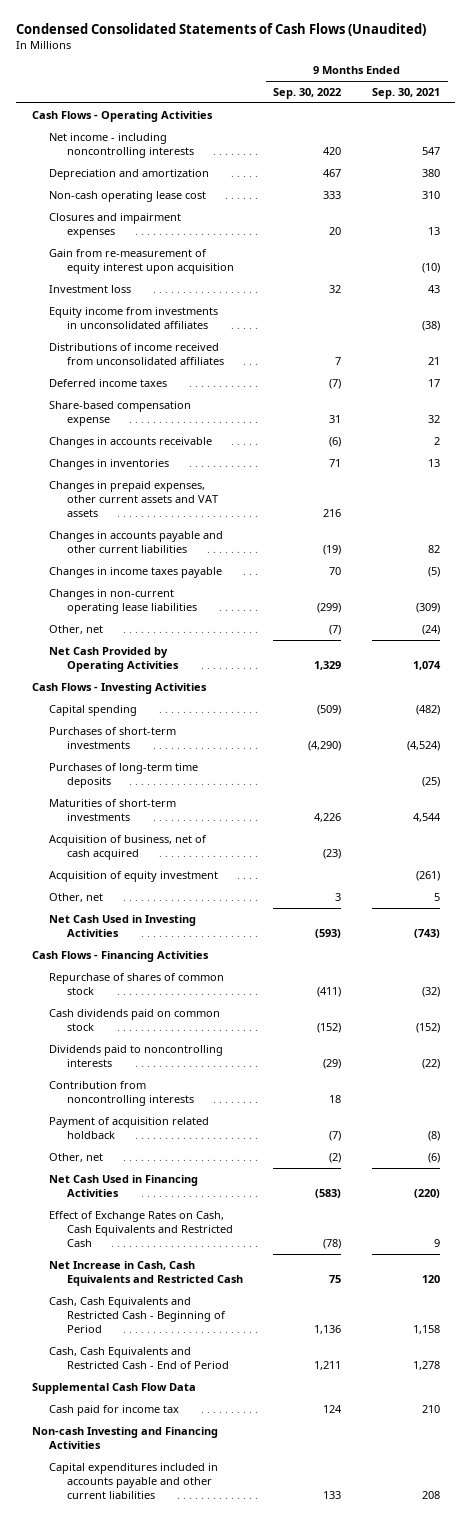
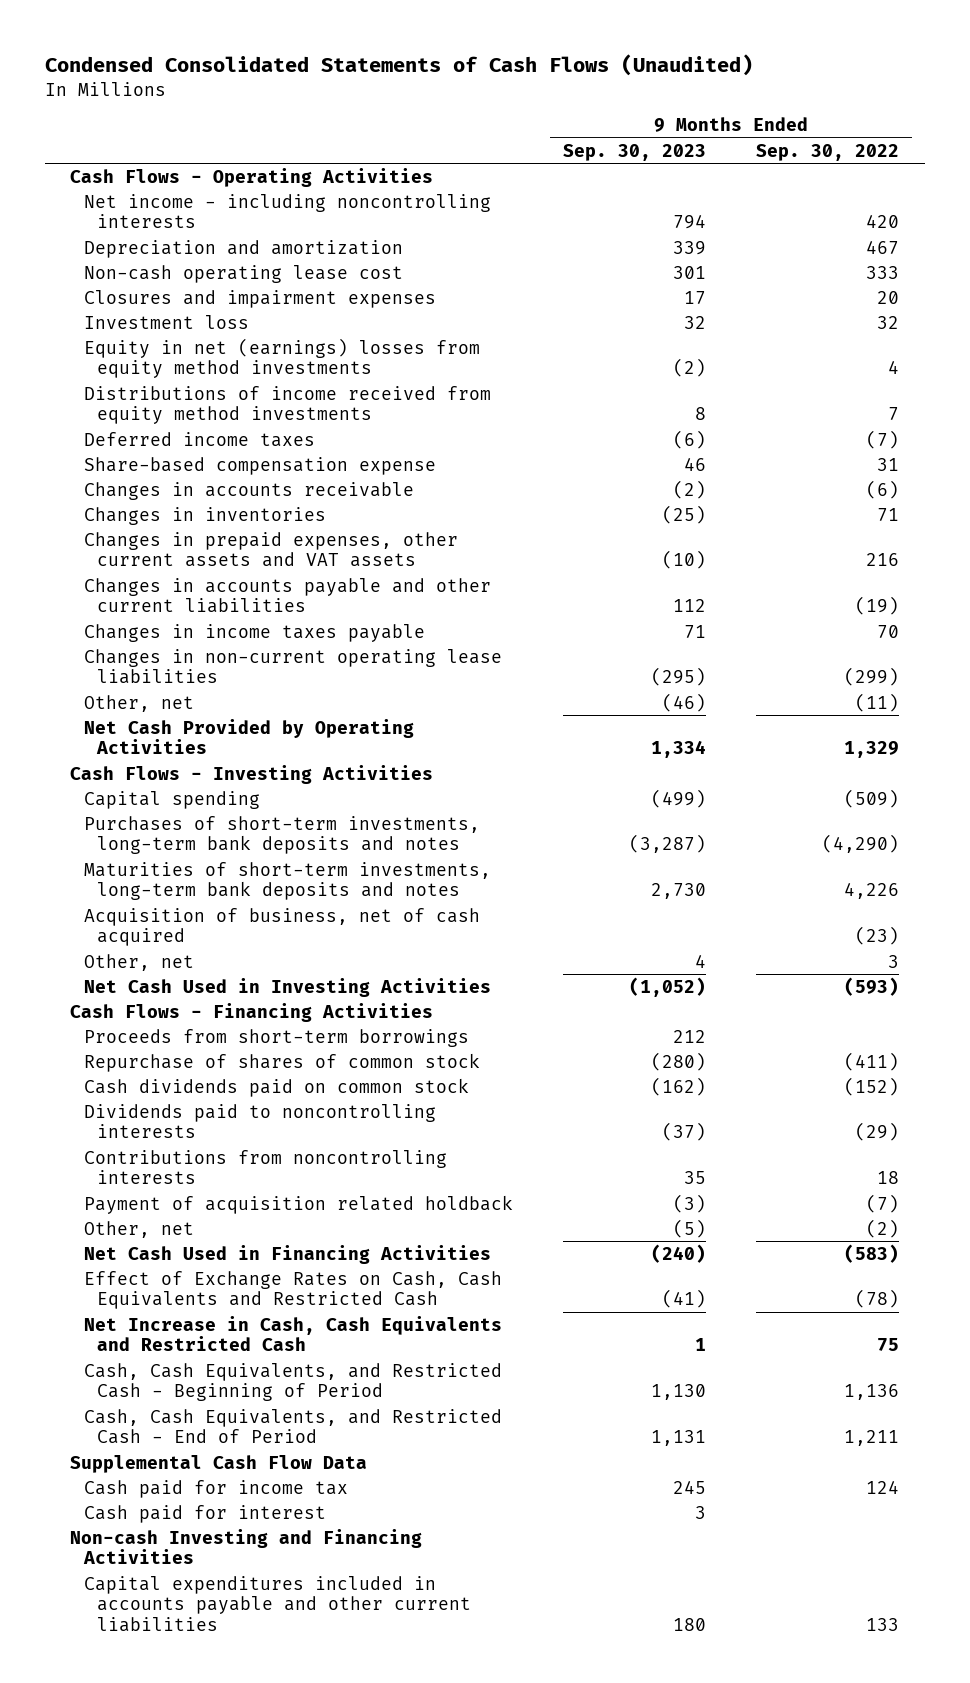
[371,88,440,100] Sep. 30, 2021 -> none
none -> [563,143,707,161] Sep. 30, 2023
[49,248,234,274] Gain from re-measurement of equity interest upon acquisition -> none
[49,306,219,329] Equity income from investments in unconsolidated affiliates -> none
none -> [83,337,480,379] Equity in net (earnings) losses from equity method investments
[49,342,224,365] Distributions of income received from unconsolidated affiliates -> [83,385,491,425] Distributions of income received from equity method investments
[329,624,342,635] (7) -> [855,692,900,712] (11)
[49,762,199,788] Purchases of long-term time deposits -> none
[49,726,177,749] Purchases of short-term investments -> [83,815,480,855] Purchases of short-term investments, long-term bank deposits and notes
[49,798,177,821] Maturities of short-term investments -> [83,861,491,901] Maturities of short-term investments, long-term bank deposits and notes
[49,870,219,882] Acquisition of equity investment -> none
none -> [83,1028,469,1047] Proceeds from short-term borrowings
[49,1080,194,1106] Contribution from noncontrolling interests -> [83,1149,447,1185] Contributions from noncontrolling interests
[49,1296,226,1334] Cash, Cash Equivalents and Restricted Cash - Beginning of Period -> [83,1362,502,1402] Cash, Cash Equivalents, and Restricted Cash - Beginning of Period
[49,1346,229,1369] Cash, Cash Equivalents and Restricted Cash - End of Period -> [83,1408,502,1445] Cash, Cash Equivalents, and Restricted Cash - End of Period
none -> [83,1504,326,1523] Cash paid for interest

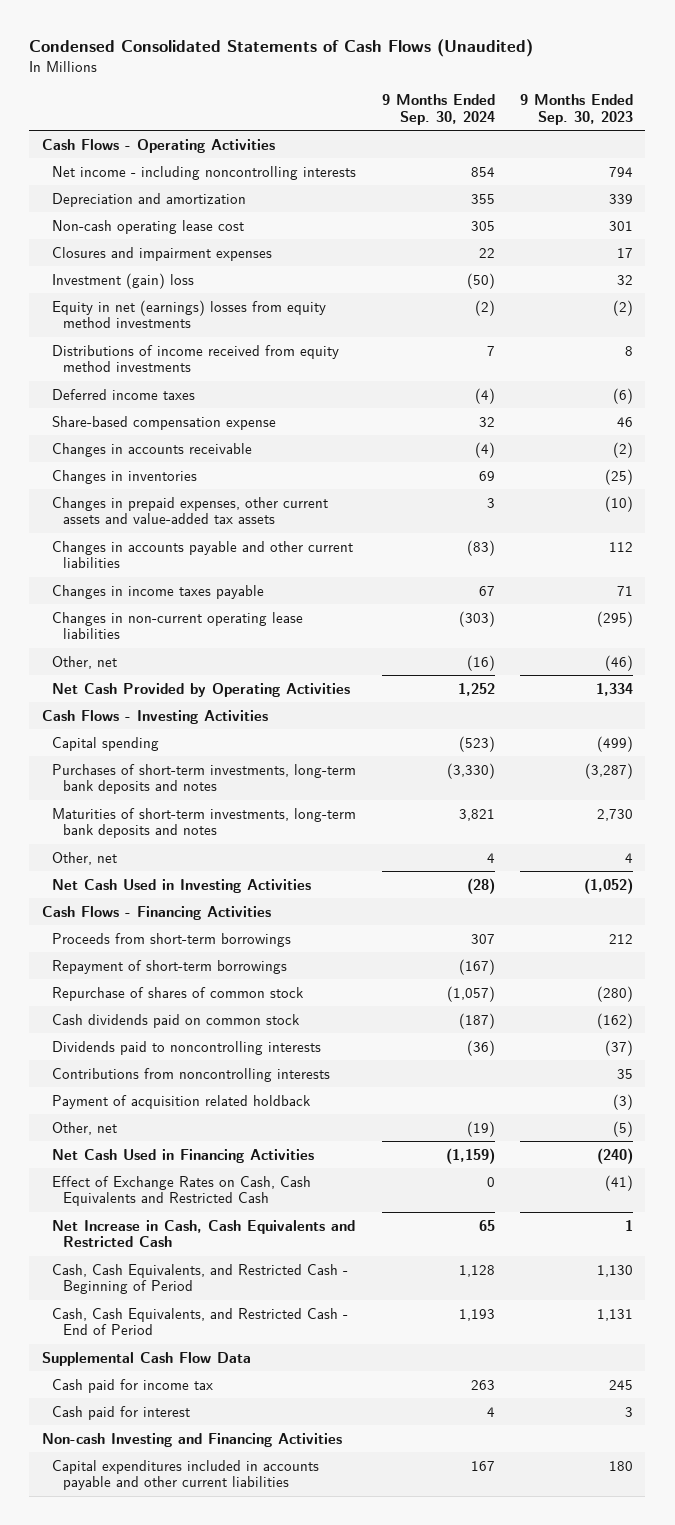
[756,143,900,161] Sep. 30, 2022 -> none
none -> [381,93,495,125] 9 Months Ended Sep. 30, 2024
[83,314,249,329] Investment loss -> [52,272,195,289] Investment (gain) loss
[83,531,458,568] Changes in prepaid expenses, other current assets and VAT assets -> [52,496,329,525] Changes in prepaid expenses, other current assets and value-added tax assets
[83,907,480,947] Acquisition of business, net of cash acquired -> none
none -> [52,959,288,974] Repayment of short-term borrowings

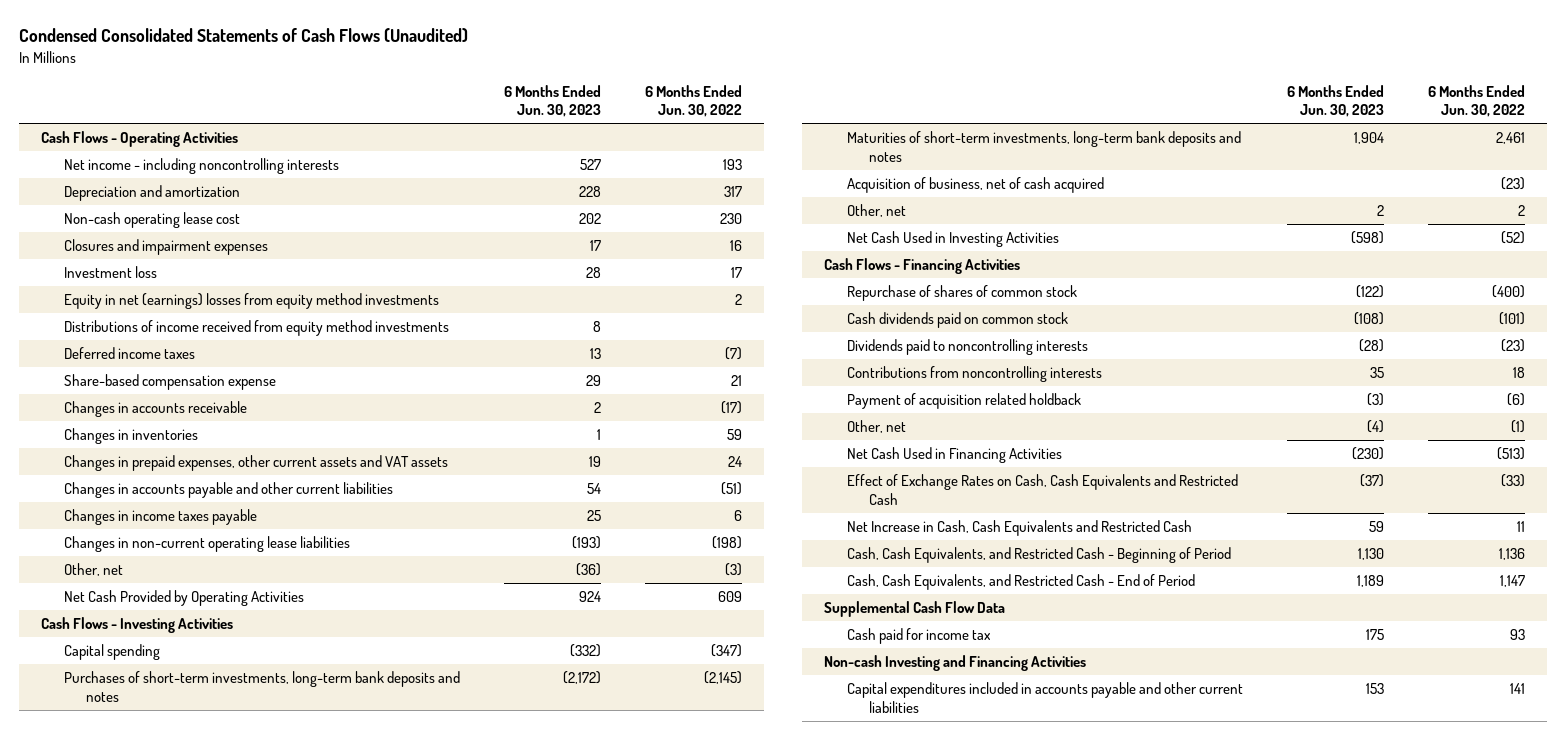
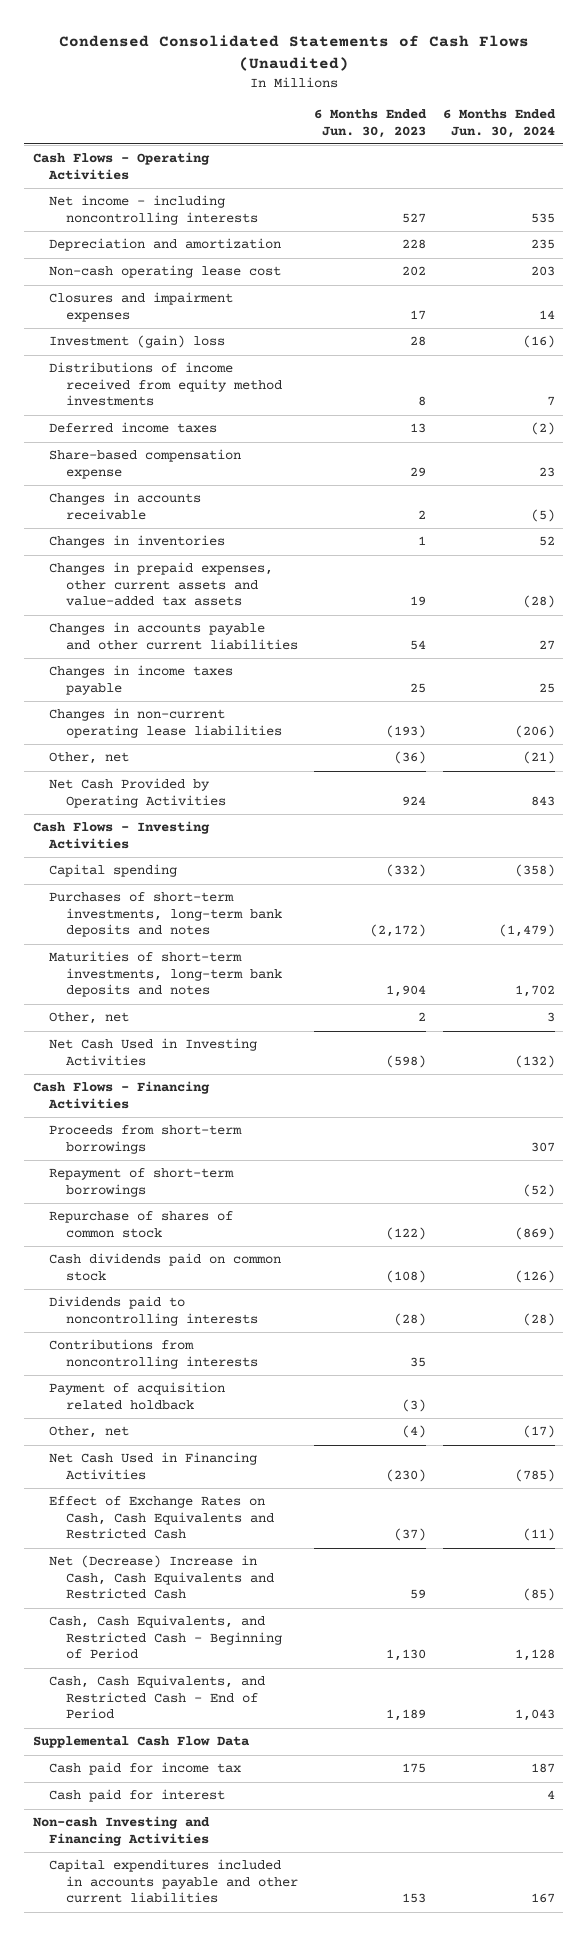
[645,84,743,118] 6 Months Ended Jun. 30, 2022 -> none
none -> [442,109,556,138] 6 Months Ended Jun. 30, 2024
[63,292,439,309] Equity in net (earnings) losses from equity method investments -> none
[63,265,157,278] Investment loss -> [49,335,226,349] Investment (gain) loss
[63,454,448,471] Changes in prepaid expenses, other current assets and VAT assets -> [49,562,274,607] Changes in prepaid expenses, other current assets and value-added tax assets
[846,176,1104,193] Acquisition of business, net of cash acquired -> none
none -> [49,1125,243,1154] Proceeds from short-term borrowings
none -> [49,1168,235,1197] Repayment of short-term borrowings
[846,519,1192,536] Net Increase in Cash, Cash Equivalents and Restricted Cash -> [49,1555,274,1600] Net (Decrease) Increase in Cash, Cash Equivalents and Restricted Cash
none -> [49,1789,226,1803] Cash paid for interest

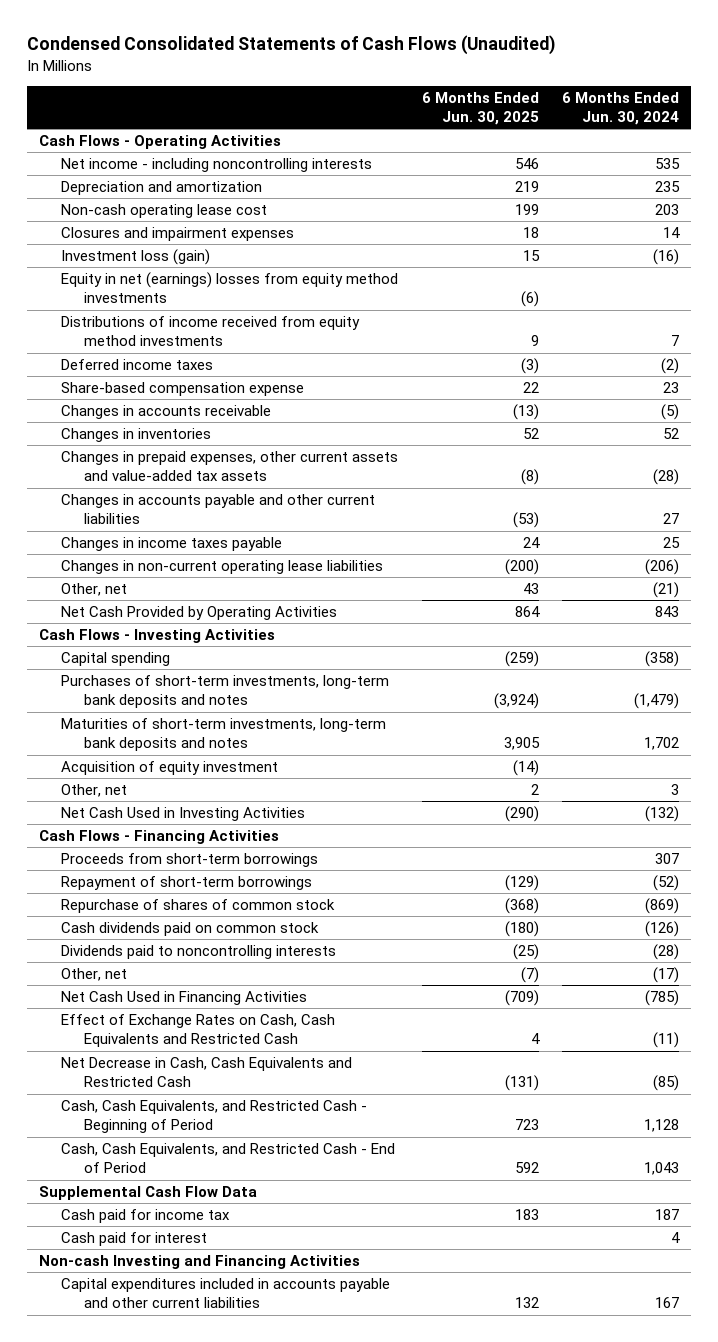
[314,109,428,138] 6 Months Ended Jun. 30, 2023 -> none
none -> [421,91,539,126] 6 Months Ended Jun. 30, 2025
[49,335,226,349] Investment (gain) loss -> [61,249,211,266] Investment loss (gain)
none -> [61,272,399,304] Equity in net (earnings) losses from equity method investments
none -> [61,761,279,776] Acquisition of equity investment
[49,1339,258,1369] Contributions from noncontrolling interests -> none
[49,1382,226,1410] Payment of acquisition related holdback -> none
[49,1555,274,1600] Net (Decrease) Increase in Cash, Cash Equivalents and Restricted Cash -> [61,1057,353,1088] Net Decrease in Cash, Cash Equivalents and Restricted Cash

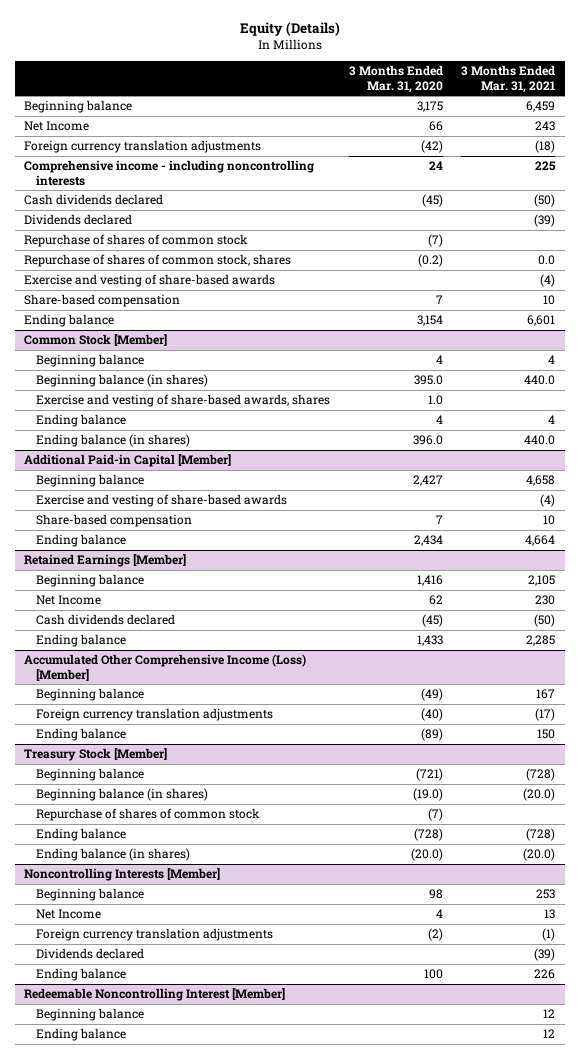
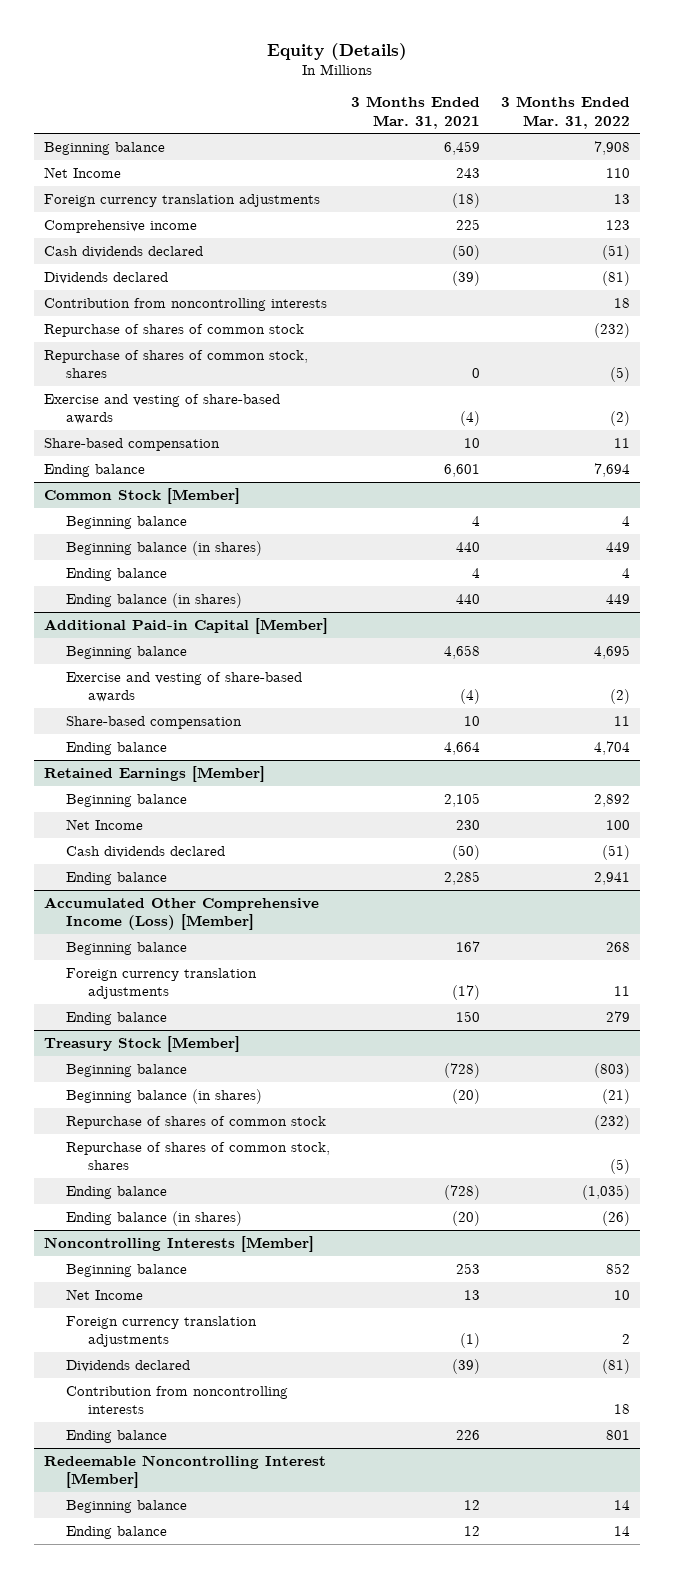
[348,65,443,93] 3 Months Ended Mar. 31, 2020 -> none
none -> [500,96,630,129] 3 Months Ended Mar. 31, 2022
[24,160,315,186] Comprehensive income - including noncontrolling interests -> [44,219,198,233] Comprehensive income
none -> [44,297,328,311] Contribution from noncontrolling interests
[538,255,556,266] 0.0 -> [471,367,480,378] 0
[35,394,330,408] Exercise and vesting of share-based awards, shares -> none
[524,375,556,386] 440.0 -> [455,541,480,552] 440
[524,435,556,446] 440.0 -> [455,593,480,604] 440
[523,788,556,802] (20.0) -> [451,1088,480,1104] (20)
none -> [65,1141,330,1170] Repurchase of shares of common stock, shares
[523,848,556,862] (20.0) -> [451,1210,480,1226] (20)
none -> [65,1385,288,1414] Contribution from noncontrolling interests

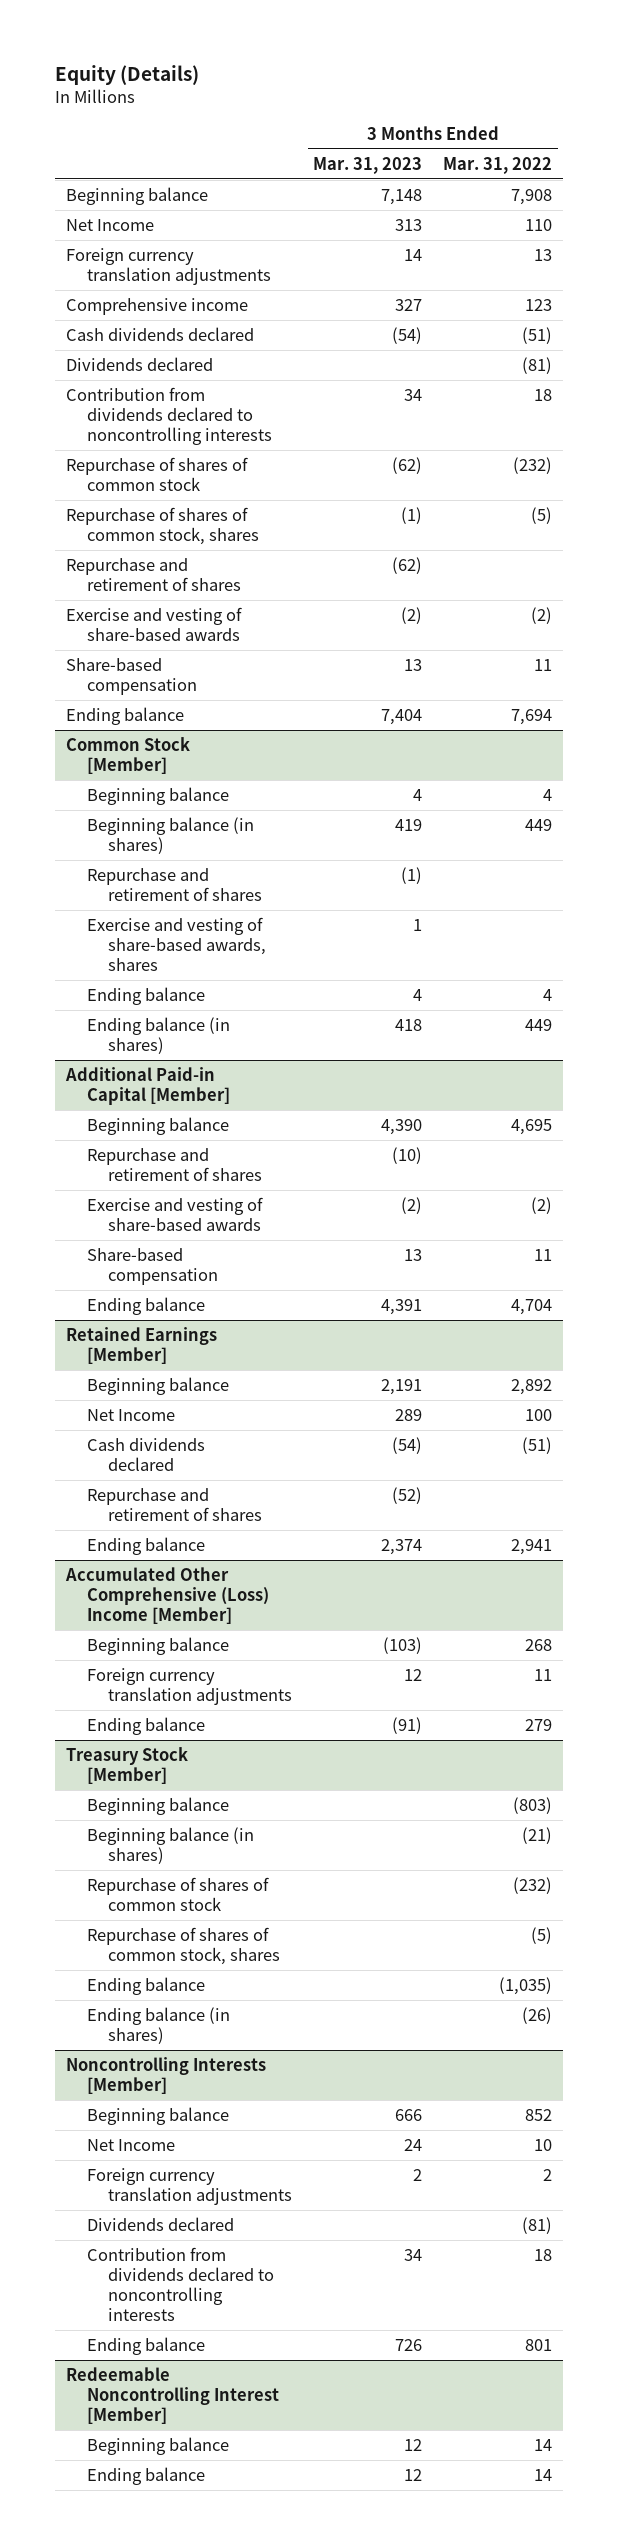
[350,96,480,129] 3 Months Ended Mar. 31, 2021 -> none
none -> [312,156,422,174] Mar. 31, 2023
[44,297,328,311] Contribution from noncontrolling interests -> [65,386,272,445] Contribution from dividends declared to noncontrolling interests
none -> [65,557,241,591] Repurchase and retirement of shares
none -> [86,867,262,901] Repurchase and retirement of shares
none -> [86,916,266,971] Exercise and vesting of share-based awards, shares
none -> [86,1147,262,1181] Repurchase and retirement of shares
none -> [86,1487,262,1521] Repurchase and retirement of shares
[44,896,320,930] Accumulated Other Comprehensive Income (Loss) [Member] -> [64,1566,269,1624] Accumulated Other Comprehensive (Loss) Income [Member]
[65,1385,288,1414] Contribution from noncontrolling interests -> [86,2246,274,2321] Contribution from dividends declared to noncontrolling interests

